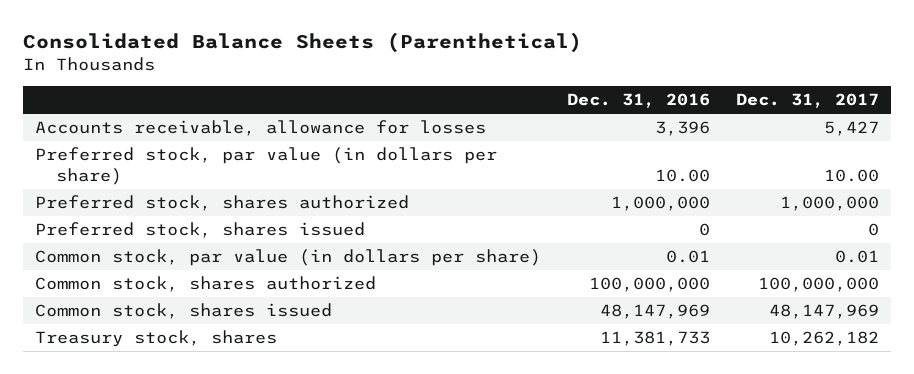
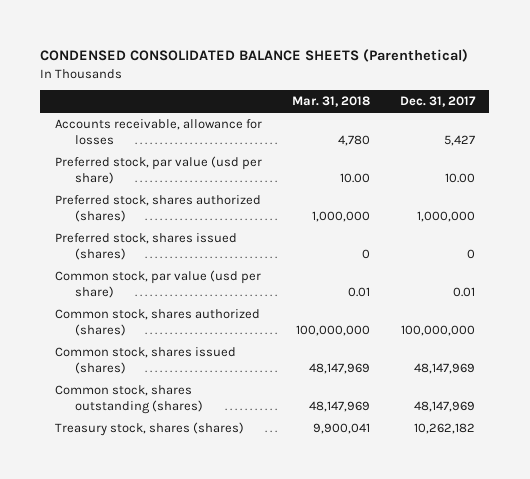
[22,31,582,53] Consolidated Balance Sheets (Parenthetical) -> [40,49,469,63] CONDENSED CONSOLIDATED BALANCE SHEETS (Parenthetical)
[567,93,711,109] Dec. 31, 2016 -> none
none -> [291,96,370,108] Mar. 31, 2018
[35,147,498,186] Preferred stock, par value (in dollars per share) -> [55,156,263,185] Preferred stock, par value (usd per share)
[35,195,410,212] Preferred stock, shares authorized -> [55,195,262,223] Preferred stock, shares authorized (shares)
[35,222,366,239] Preferred stock, shares issued -> [55,233,238,261] Preferred stock, shares issued (shares)
[35,249,542,267] Common stock, par value (in dollars per share) -> [55,270,262,299] Common stock, par value (usd per share)
[35,276,377,293] Common stock, shares authorized -> [55,309,261,337] Common stock, shares authorized (shares)
[35,303,333,320] Common stock, shares issued -> [55,347,237,375] Common stock, shares issued (shares)
none -> [55,385,204,415] Common stock, shares outstanding (shares)
[35,330,278,348] Treasury stock, shares -> [55,422,245,437] Treasury stock, shares (shares)

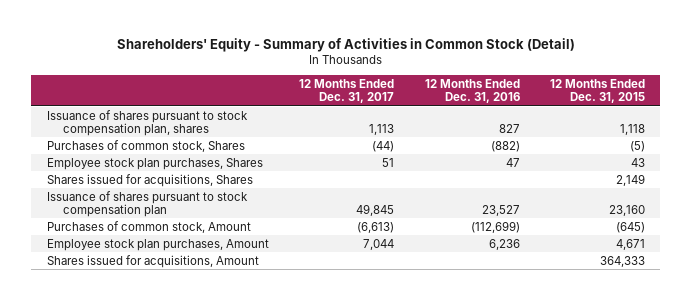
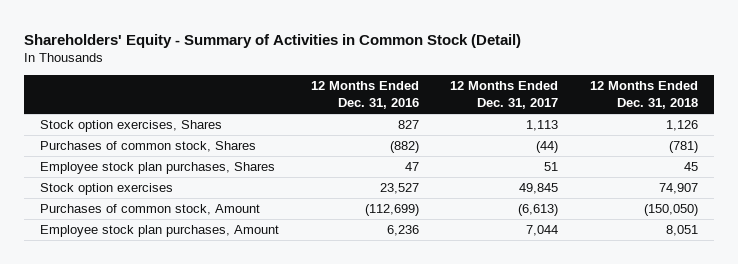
[549,79,645,104] 12 Months Ended Dec. 31, 2015 -> none
none -> [589,81,698,110] 12 Months Ended Dec. 31, 2018
[46,109,248,137] Issuance of shares pursuant to stock compensation plan, shares -> [40,120,223,133] Stock option exercises, Shares
[46,173,253,187] Shares issued for acquisitions, Shares -> none
[46,190,248,218] Issuance of shares pursuant to stock compensation plan -> [40,183,174,196] Stock option exercises
[46,254,259,268] Shares issued for acquisitions, Amount -> none

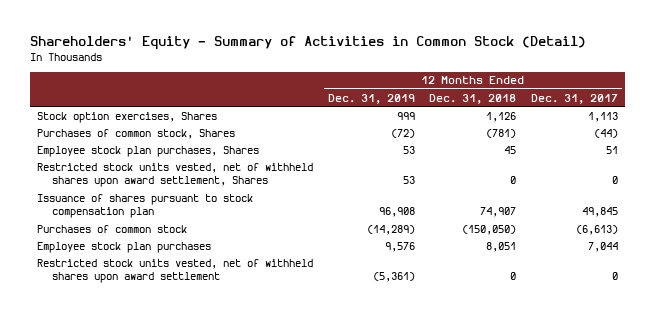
[310,81,419,110] 12 Months Ended Dec. 31, 2016 -> none
none -> [327,93,415,104] Dec. 31, 2019
none -> [37,162,314,188] Restricted stock units vested, net of withheld shares upon award settlement, Shares
[40,183,174,196] Stock option exercises -> [37,193,254,219] Issuance of shares pursuant to stock compensation plan
[40,204,261,216] Purchases of common stock, Amount -> [37,224,188,233] Purchases of common stock
[40,225,280,238] Employee stock plan purchases, Amount -> [37,241,212,253] Employee stock plan purchases
none -> [37,258,314,284] Restricted stock units vested, net of withheld shares upon award settlement

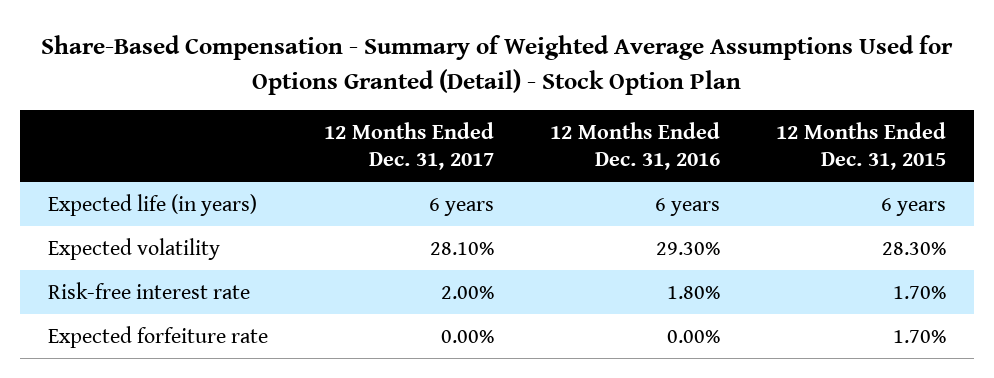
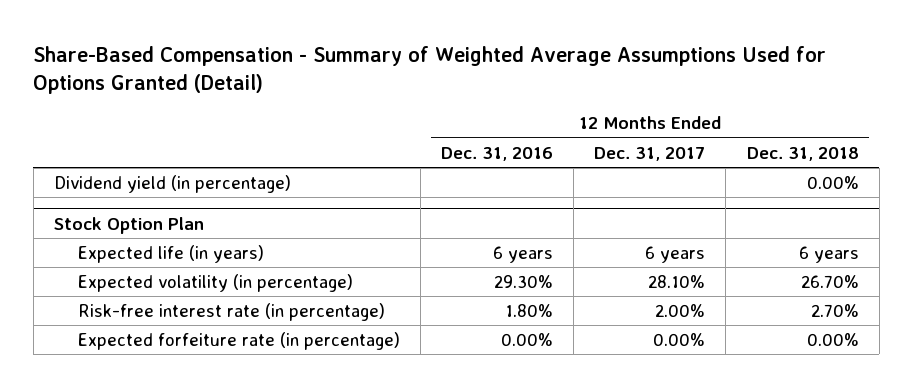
[41,35,954,95] Share-Based Compensation - Summary of Weighted Average Assumptions Used for Options Granted (Detail) - Stock Option Plan -> [33,45,827,95] Share-Based Compensation - Summary of Weighted Average Assumptions Used for Options Granted (Detail)
[775,122,946,171] 12 Months Ended Dec. 31, 2015 -> none
none -> [746,146,859,161] Dec. 31, 2018
none -> [54,174,292,193] Dividend yield (in percentage)
none -> [54,216,205,234] Stock Option Plan
[48,237,221,260] Expected volatility -> [78,273,354,292] Expected volatility (in percentage)
[48,281,251,299] Risk-free interest rate -> [78,302,386,321] Risk-free interest rate (in percentage)
[48,325,269,348] Expected forfeiture rate -> [78,331,401,350] Expected forfeiture rate (in percentage)

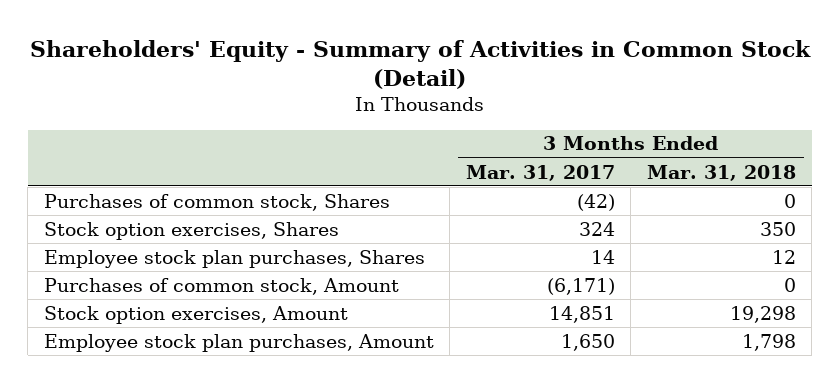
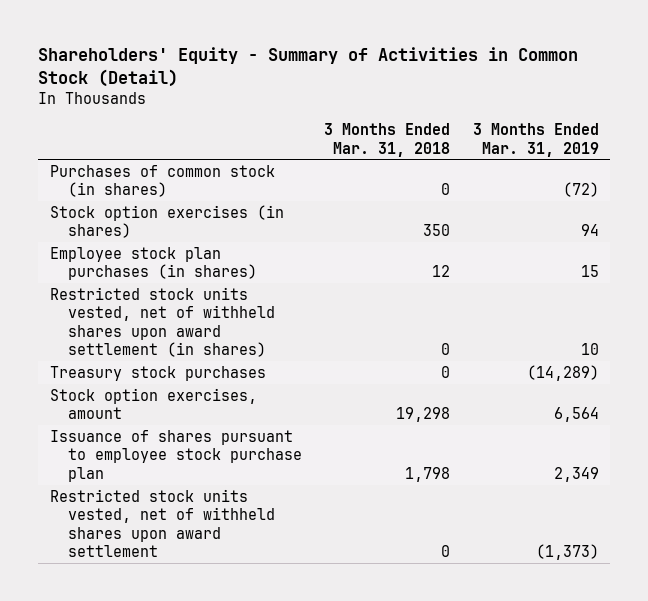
[465,164,615,181] Mar. 31, 2017 -> none
none -> [472,122,599,157] 3 Months Ended Mar. 31, 2019
[43,193,390,211] Purchases of common stock, Shares -> [49,164,275,198] Purchases of common stock (in shares)
[43,221,339,240] Stock option exercises, Shares -> [49,204,284,239] Stock option exercises (in shares)
[43,249,425,268] Employee stock plan purchases, Shares -> [49,246,257,281] Employee stock plan purchases (in shares)
none -> [49,286,275,358] Restricted stock units vested, net of withheld shares upon award settlement (in shares)
[43,277,399,295] Purchases of common stock, Amount -> [49,365,266,381] Treasury stock purchases
[43,305,348,324] Stock option exercises, Amount -> [49,387,257,420] Stock option exercises, amount
[43,333,434,352] Employee stock plan purchases, Amount -> [49,429,302,482] Issuance of shares pursuant to employee stock purchase plan
none -> [49,488,275,558] Restricted stock units vested, net of withheld shares upon award settlement

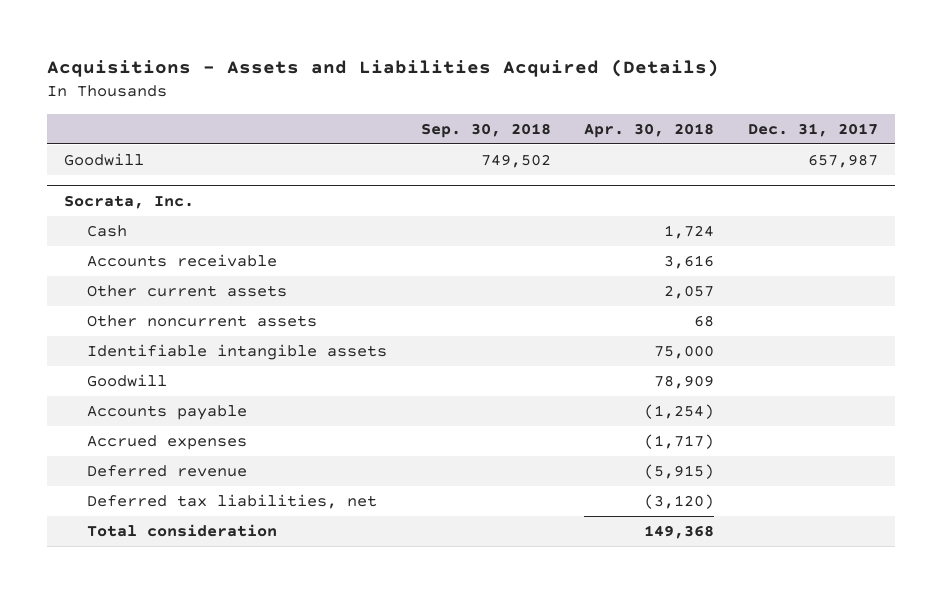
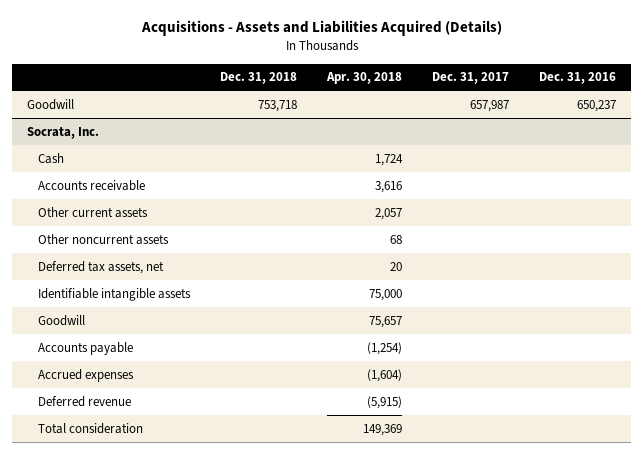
[420,122,551,138] Sep. 30, 2018 -> none
none -> [220,72,298,85] Dec. 31, 2018
none -> [539,72,617,85] Dec. 31, 2016
none -> [38,260,165,274] Deferred tax assets, net
[654,375,715,390] 78,909 -> [369,315,403,328] 75,657
[644,434,715,450] (1,717) -> [367,368,403,382] (1,604)
[87,494,378,510] Deferred tax liabilities, net -> none
[644,525,715,540] 149,368 -> [363,423,403,436] 149,369

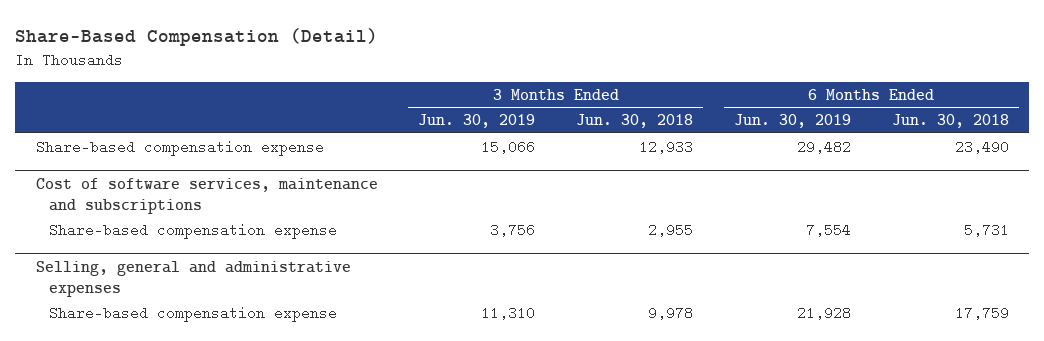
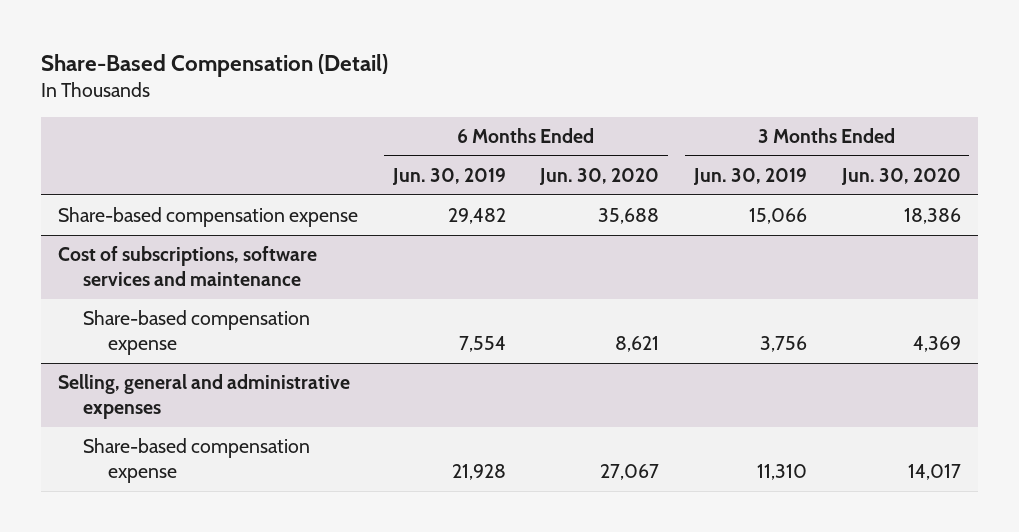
[576,114,694,129] Jun. 30, 2018 -> none
[891,114,1009,129] Jun. 30, 2018 -> none
none -> [539,168,660,186] Jun. 30, 2020
none -> [840,168,961,186] Jun. 30, 2020
[35,177,378,214] Cost of software services, maintenance and subscriptions -> [58,246,318,287] Cost of subscriptions, software services and maintenance

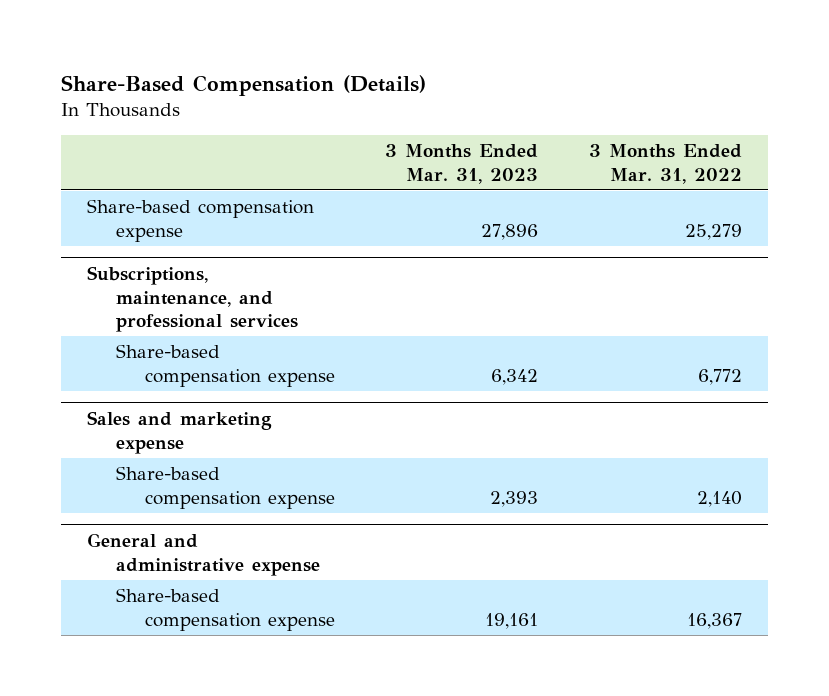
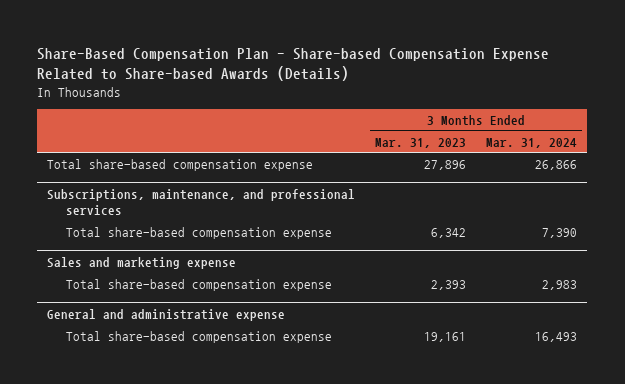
[61,74,427,96] Share-Based Compensation (Details) -> [37,47,550,82] Share-Based Compensation Plan - Share-based Compensation Expense Related to Share-based Awards (Details)
[589,144,743,184] 3 Months Ended Mar. 31, 2022 -> none
none -> [486,137,578,148] Mar. 31, 2024
[86,199,314,242] Share-based compensation expense -> [47,159,314,172] Total share-based compensation expense
[115,344,335,387] Share-based compensation expense -> [66,227,333,240] Total share-based compensation expense
[115,466,335,509] Share-based compensation expense -> [66,279,333,292] Total share-based compensation expense
[115,588,335,631] Share-based compensation expense -> [66,331,333,344] Total share-based compensation expense

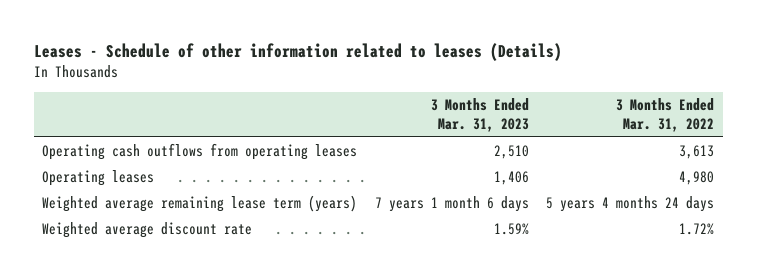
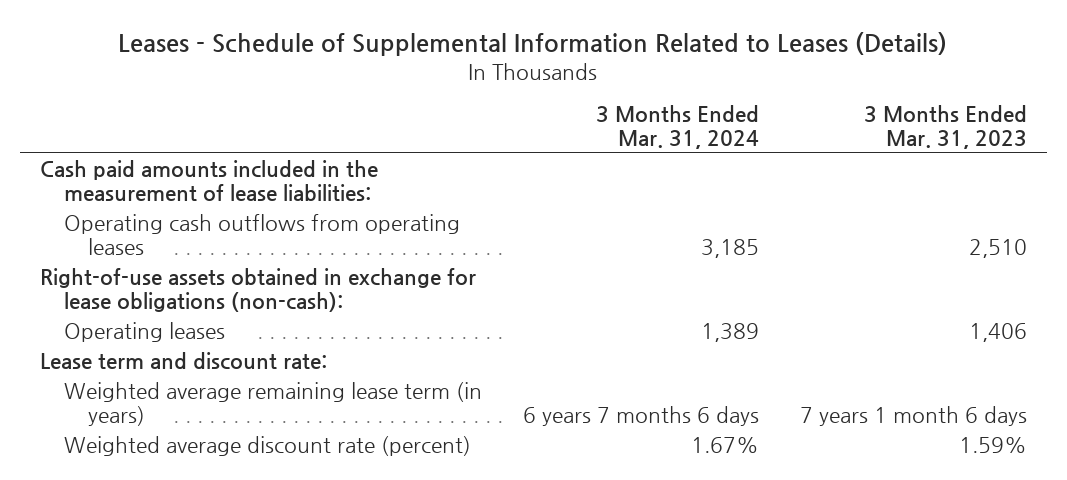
[33,42,562,61] Leases - Schedule of other information related to leases (Details) -> [118,32,948,57] Leases - Schedule of Supplemental Information Related to Leases (Details)
[616,98,715,132] 3 Months Ended Mar. 31, 2022 -> none
none -> [596,104,760,150] 3 Months Ended Mar. 31, 2024
none -> [40,159,379,202] Cash paid amounts included in the measurement of lease liabilities:
none -> [40,267,477,313] Right-of-use assets obtained in exchange for lease obligations (non-cash):
none -> [40,351,328,370] Lease term and discount rate:
[42,195,358,213] Weighted average remaining lease term (years) -> [64,381,483,427] Weighted average remaining lease term (in years)
[42,222,253,239] Weighted average discount rate -> [64,435,472,456] Weighted average discount rate (percent)

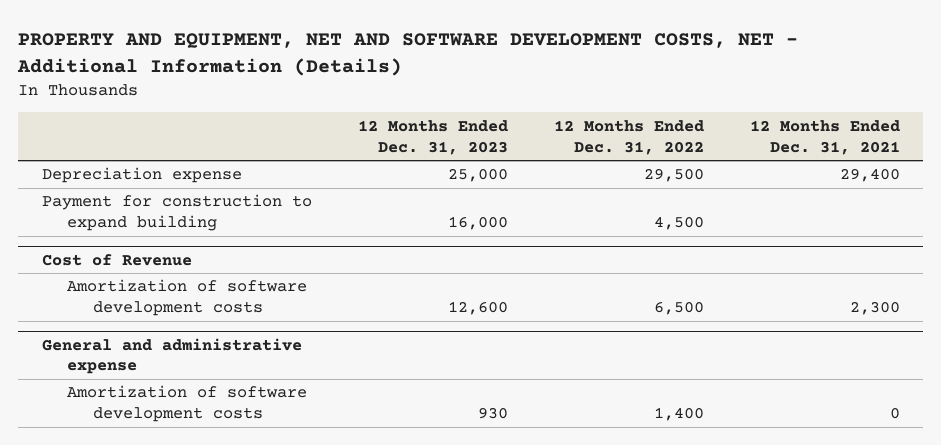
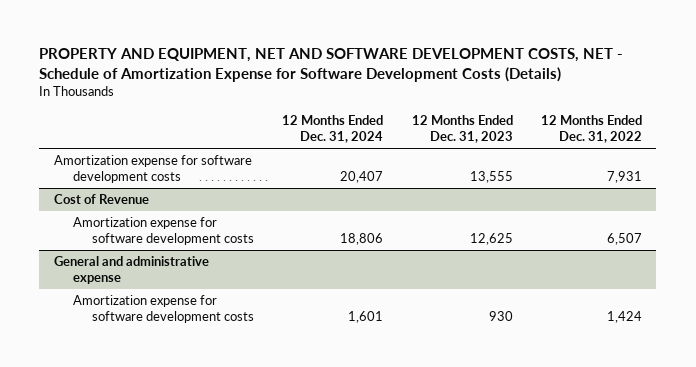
[17,33,799,76] PROPERTY AND EQUIPMENT, NET AND SOFTWARE DEVELOPMENT COSTS, NET - Additional Information (Details) -> [39,48,624,82] PROPERTY AND EQUIPMENT, NET AND SOFTWARE DEVELOPMENT COSTS, NET - Schedule of Amortization Expense for Software Development Costs (Details)
[749,119,900,155] 12 Months Ended Dec. 31, 2021 -> none
none -> [282,114,384,144] 12 Months Ended Dec. 31, 2024
[41,167,242,184] Depreciation expense -> none
[41,194,312,232] Payment for construction to expand building -> none
none -> [53,154,252,184] Amortization expense for software development costs
[67,279,308,317] Amortization of software development costs -> [72,216,254,246] Amortization expense for software development costs
[447,301,508,316] 12,600 -> [469,233,513,246] 12,625
[653,301,704,316] 6,500 -> [607,233,643,246] 6,507
[67,385,308,423] Amortization of software development costs -> [72,294,254,324] Amortization expense for software development costs
[653,407,704,422] 1,400 -> [607,311,643,324] 1,424

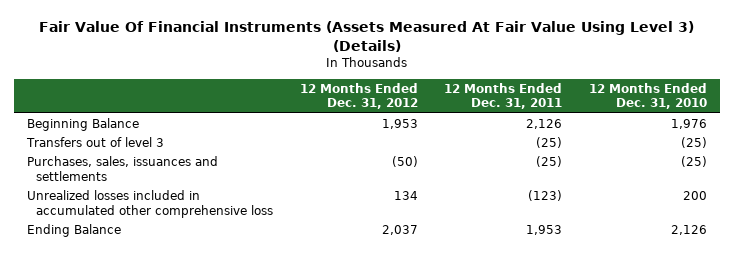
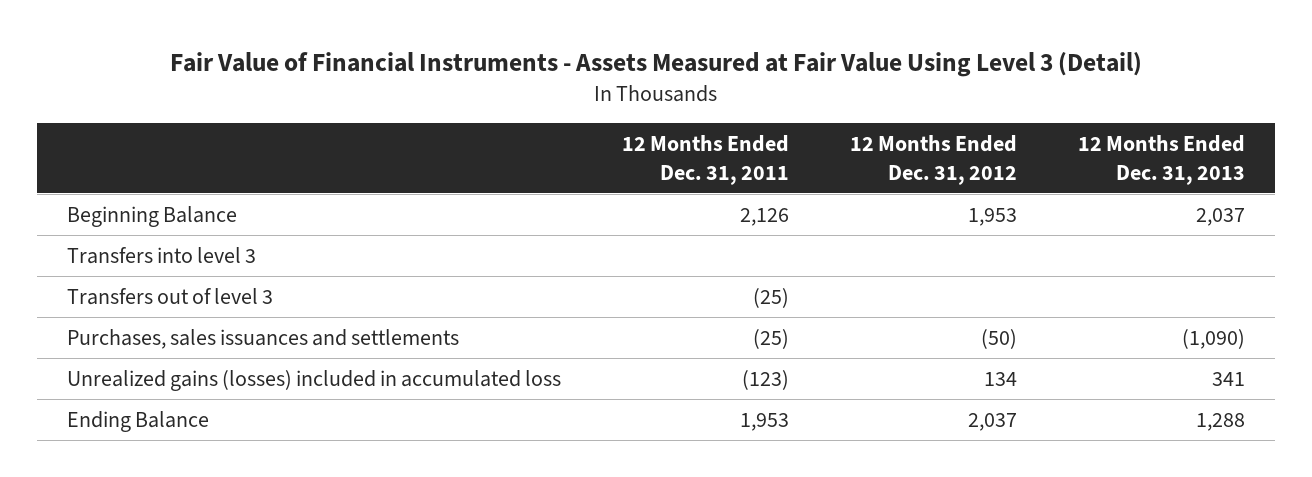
[38,21,694,52] Fair Value Of Financial Instruments (Assets Measured At Fair Value Using Level 3) (Details) -> [170,52,1143,78] Fair Value of Financial Instruments - Assets Measured at Fair Value Using Level 3 (Detail)
[588,82,707,110] 12 Months Ended Dec. 31, 2010 -> none
none -> [1077,135,1245,185] 12 Months Ended Dec. 31, 2013
none -> [67,246,257,264] Transfers into level 3
[27,155,219,181] Purchases, sales, issuances and settlements -> [67,328,460,349] Purchases, sales issuances and settlements
[27,189,273,218] Unrealized losses included in accumulated other comprehensive loss -> [67,369,562,391] Unrealized gains (losses) included in accumulated loss

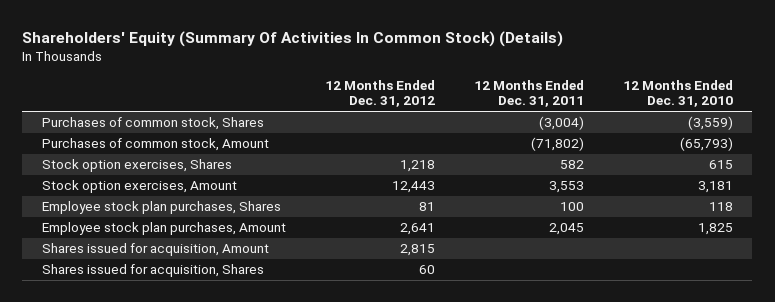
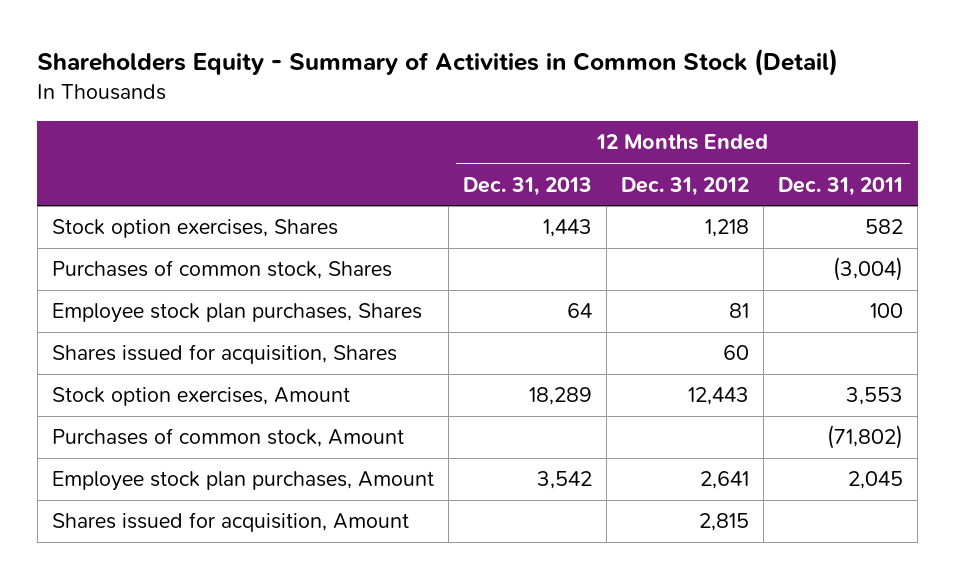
[22,31,564,48] Shareholders' Equity (Summary Of Activities In Common Stock) (Details) -> [37,48,839,77] Shareholders Equity - Summary of Activities in Common Stock (Detail)
[622,79,733,108] 12 Months Ended Dec. 31, 2010 -> none
none -> [462,176,592,196] Dec. 31, 2013
[41,117,264,131] Purchases of common stock, Shares -> [51,260,392,280] Purchases of common stock, Shares
[41,264,264,278] Shares issued for acquisition, Shares -> [51,344,397,365] Shares issued for acquisition, Shares
[41,180,237,194] Stock option exercises, Amount -> [51,387,350,407] Stock option exercises, Amount
[41,138,269,152] Purchases of common stock, Amount -> [51,428,404,448] Purchases of common stock, Amount

